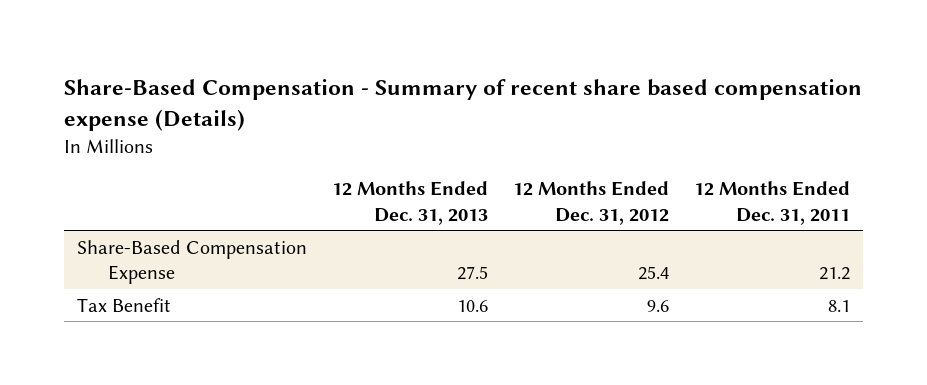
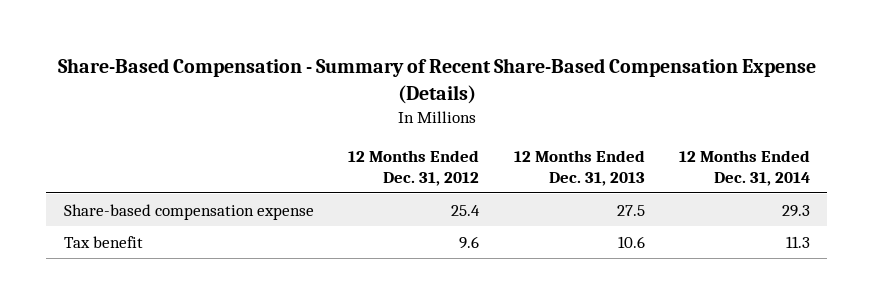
[64,79,863,131] Share-Based Compensation - Summary of recent share based compensation expense (Details) -> [57,58,816,105] Share-Based Compensation - Summary of Recent Share-Based Compensation Expense (Details)
[694,180,851,225] 12 Months Ended Dec. 31, 2011 -> none
none -> [679,150,811,186] 12 Months Ended Dec. 31, 2014
[76,239,307,285] Share-Based Compensation Expense -> [63,203,314,220] Share-based compensation expense
[76,297,171,312] Tax Benefit -> [63,235,143,248] Tax benefit

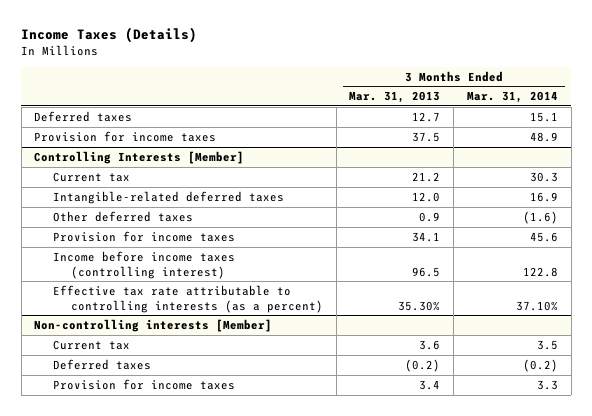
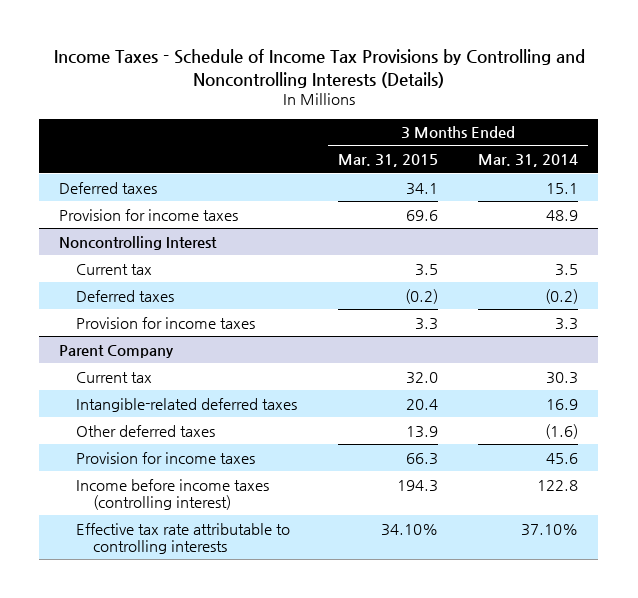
[21,27,198,44] Income Taxes (Details) -> [53,48,585,88] Income Taxes - Schedule of Income Tax Provisions by Controlling and Noncontrolling Interests (Details)
[349,91,441,104] Mar. 31, 2013 -> none
none -> [337,154,438,168] Mar. 31, 2015
[34,150,245,164] Controlling Interests [Member] -> none
none -> [59,235,218,250] Noncontrolling Interest
none -> [76,263,153,275] Current tax
none -> [76,289,175,302] Deferred taxes
none -> [76,316,256,329] Provision for income taxes
none -> [59,344,175,358] Parent Company
[34,318,273,332] Non-controlling interests [Member] -> none
[52,339,130,350] Current tax -> none
[52,358,151,370] Deferred taxes -> none
[52,378,235,390] Provision for income taxes -> none
[52,284,324,313] Effective tax rate attributable to controlling interests (as a percent) -> [76,522,291,554] Effective tax rate attributable to controlling interests

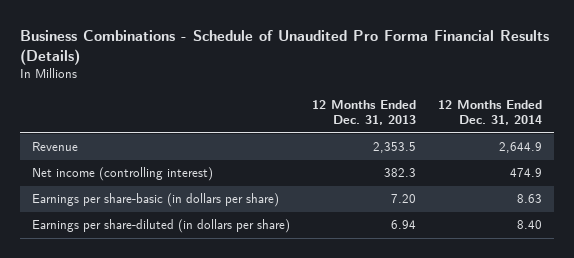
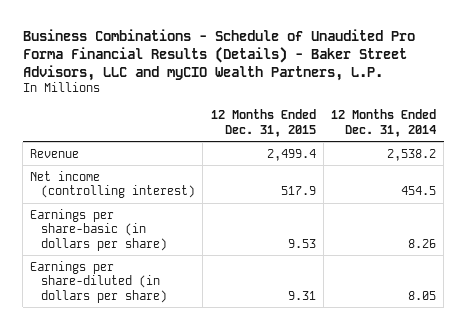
[20,29,550,65] Business Combinations - Schedule of Unaudited Pro Forma Financial Results (Details) -> [22,28,415,81] Business Combinations - Schedule of Unaudited Pro Forma Financial Results (Details) - Baker Street Advisors, LLC and myCIO Wealth Partners, L.P.
[311,99,416,126] 12 Months Ended Dec. 31, 2013 -> none
none -> [210,109,316,137] 12 Months Ended Dec. 31, 2015
[499,142,543,154] 2,644.9 -> [386,148,436,161] 2,538.2
[510,168,543,178] 474.9 -> [400,186,436,196] 454.5
[517,194,543,204] 8.63 -> [407,238,436,248] 8.26
[517,220,543,230] 8.40 -> [407,290,436,300] 8.05

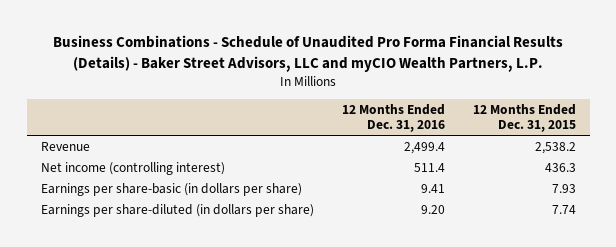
[330,109,436,137] 12 Months Ended Dec. 31, 2014 -> none
none -> [341,103,445,133] 12 Months Ended Dec. 31, 2016
[266,148,316,161] 2,499.4 -> [534,141,576,154] 2,538.2
[280,186,316,196] 517.9 -> [544,162,576,172] 436.3
[287,238,316,248] 9.53 -> [551,183,576,193] 7.93
[287,290,316,300] 9.31 -> [551,204,576,214] 7.74

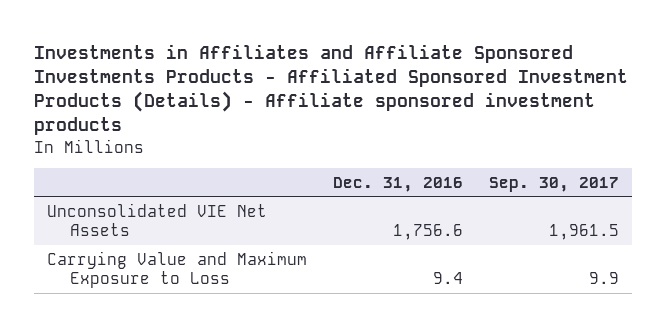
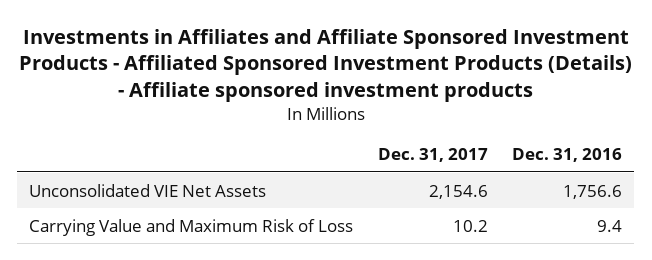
[34,43,629,136] Investments in Affiliates and Affiliate Sponsored Investments Products - Affiliated Sponsored Investment Products (Details) - Affiliate sponsored investment products -> [18,28,632,102] Investments in Affiliates and Affiliate Sponsored Investment Products - Affiliated Sponsored Investment Products (Details) - Affiliate sponsored investment products
[488,176,619,192] Sep. 30, 2017 -> none
none -> [377,148,488,163] Dec. 31, 2017
[47,250,308,289] Carrying Value and Maximum Exposure to Loss -> [29,218,354,236] Carrying Value and Maximum Risk of Loss

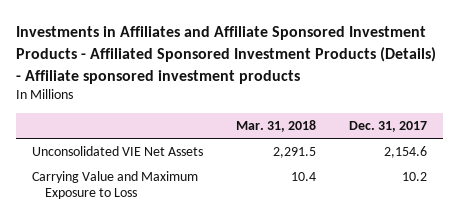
[512,148,623,163] Dec. 31, 2016 -> none
none -> [235,120,316,133] Mar. 31, 2018
[29,218,354,236] Carrying Value and Maximum Risk of Loss -> [31,171,198,200] Carrying Value and Maximum Exposure to Loss

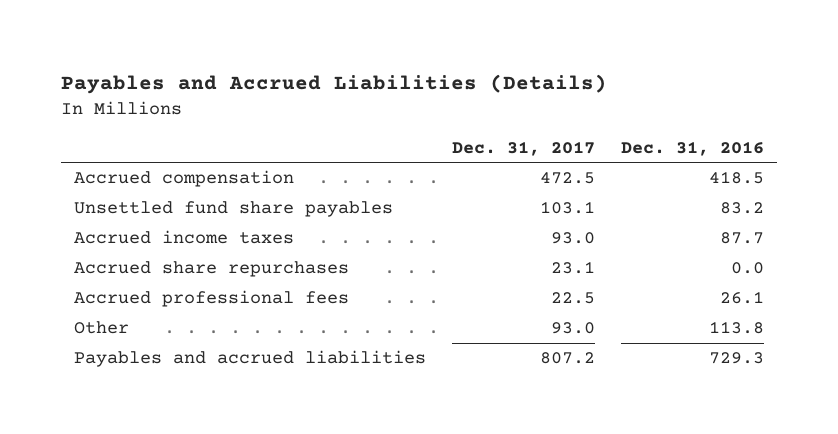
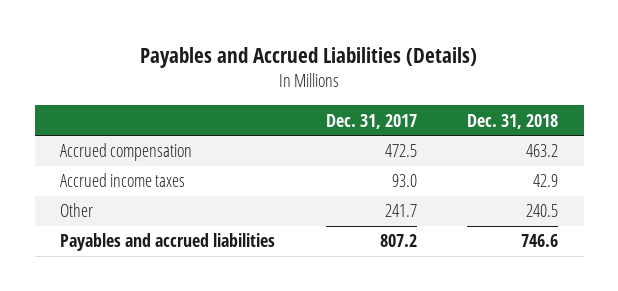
[620,140,764,156] Dec. 31, 2016 -> none
none -> [467,113,559,129] Dec. 31, 2018
[73,201,393,218] Unsettled fund share payables -> none
[73,261,349,278] Accrued share repurchases -> none
[73,290,349,308] Accrued professional fees -> none
[550,322,595,335] 93.0 -> [384,204,417,218] 241.7

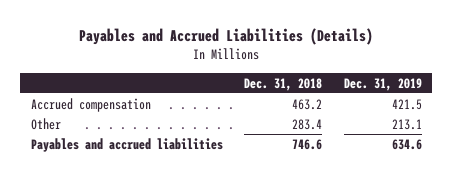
[325,113,417,129] Dec. 31, 2017 -> none
none -> [343,77,422,91] Dec. 31, 2019
[60,173,186,188] Accrued income taxes -> none
[526,204,559,218] 240.5 -> [292,118,323,130] 283.4

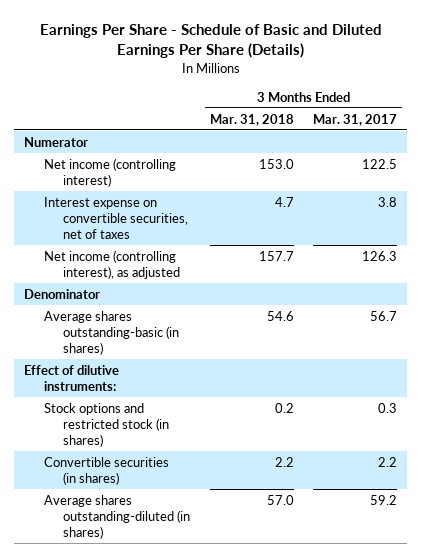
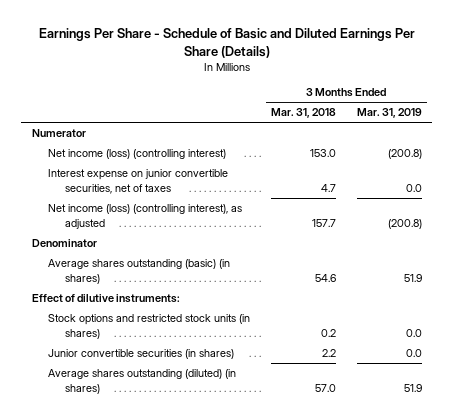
[313,113,398,126] Mar. 31, 2017 -> none
none -> [356,108,422,119] Mar. 31, 2019
[43,157,176,187] Net income (controlling interest) -> [48,149,227,160] Net income (loss) (controlling interest)
[43,196,189,239] Interest expense on convertible securities, net of taxes -> [48,169,229,194] Interest expense on junior convertible securities, net of taxes
[43,249,181,279] Net income (controlling interest), as adjusted -> [48,204,243,229] Net income (loss) (controlling interest), as adjusted
[43,310,180,355] Average shares outstanding-basic (in shares) -> [48,259,231,284] Average shares outstanding (basic) (in shares)
[43,402,170,447] Stock options and restricted stock (in shares) -> [48,314,251,339] Stock options and restricted stock units (in shares)
[43,456,169,485] Convertible securities (in shares) -> [48,349,235,360] Junior convertible securities (in shares)
[43,494,191,539] Average shares outstanding-diluted (in shares) -> [48,369,237,394] Average shares outstanding (diluted) (in shares)

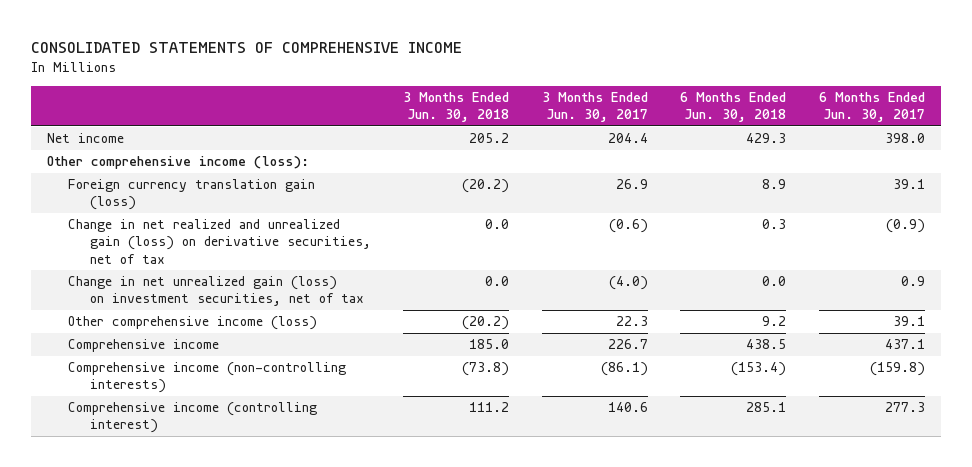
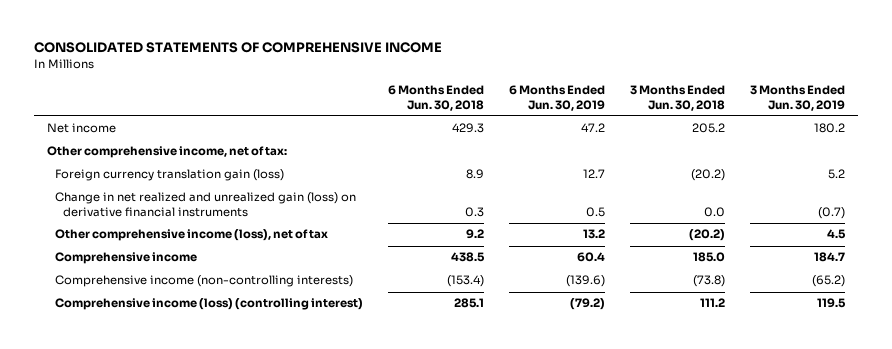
[541,92,648,123] 3 Months Ended Jun. 30, 2017 -> none
[819,92,926,123] 6 Months Ended Jun. 30, 2017 -> none
none -> [509,85,606,111] 6 Months Ended Jun. 30, 2019
none -> [750,85,846,111] 3 Months Ended Jun. 30, 2019
[46,156,309,170] Other comprehensive income (loss): -> [46,146,287,159] Other comprehensive income, net of tax:
[68,276,364,307] Change in net unrealized gain (loss) on investment securities, net of tax -> none
[68,219,371,264] Change in net realized and unrealized gain (loss) on derivative securities, net of tax -> [54,192,356,217] Change in net realized and unrealized gain (loss) on derivative financial instruments
[68,316,318,331] Other comprehensive income (loss) -> [54,229,328,242] Other comprehensive income (loss), net of tax
[68,402,318,434] Comprehensive income (controlling interest) -> [54,298,363,311] Comprehensive income (loss) (controlling interest)

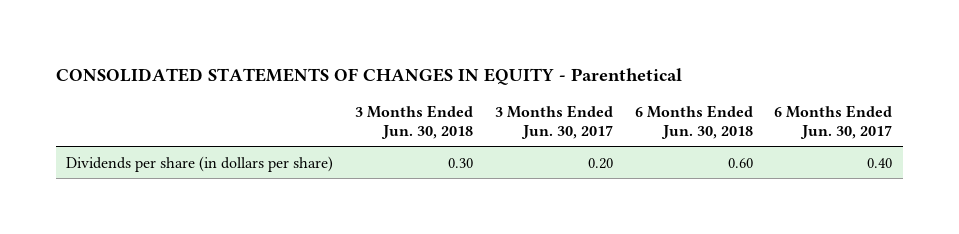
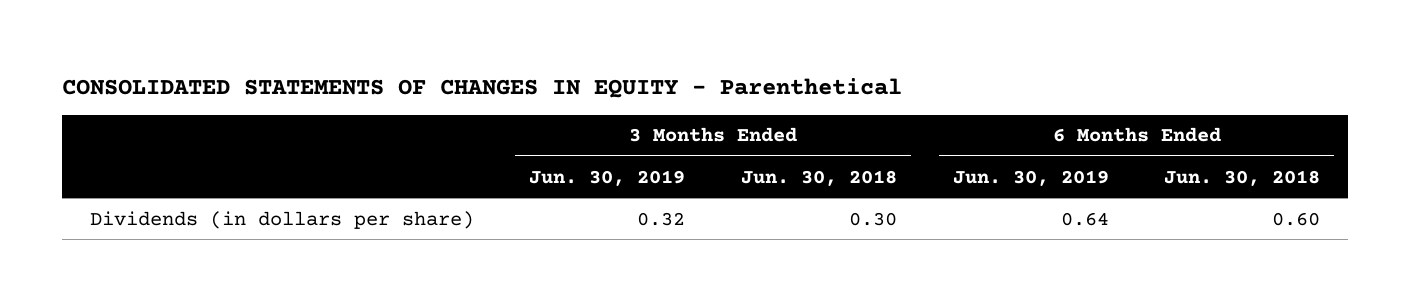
[494,105,613,139] 3 Months Ended Jun. 30, 2017 -> none
[774,105,893,139] 6 Months Ended Jun. 30, 2017 -> none
none -> [529,169,686,186] Jun. 30, 2019
none -> [952,169,1109,186] Jun. 30, 2019
[66,155,334,172] Dividends per share (in dollars per share) -> [89,210,474,229] Dividends (in dollars per share)

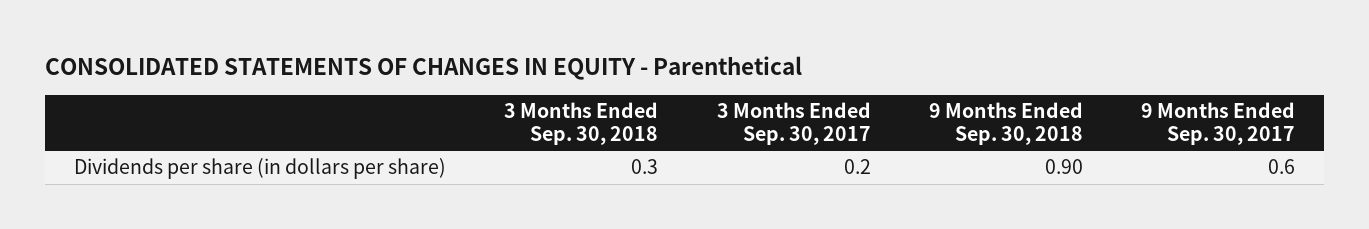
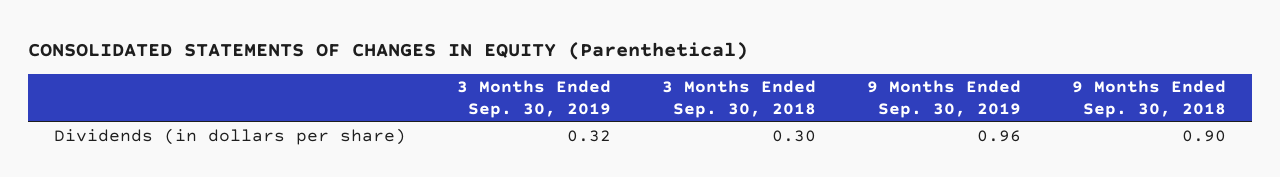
[45,56,803,81] CONSOLIDATED STATEMENTS OF CHANGES IN EQUITY - Parenthetical -> [28,42,749,61] CONSOLIDATED STATEMENTS OF CHANGES IN EQUITY (Parenthetical)
[716,101,871,146] 3 Months Ended Sep. 30, 2017 -> none
[1140,101,1295,146] 9 Months Ended Sep. 30, 2017 -> none
none -> [456,80,611,118] 3 Months Ended Sep. 30, 2019
none -> [867,80,1022,118] 9 Months Ended Sep. 30, 2019
[74,158,447,180] Dividends per share (in dollars per share) -> [53,128,406,146] Dividends (in dollars per share)
[631,159,659,175] 0.3 -> [772,130,817,143] 0.30

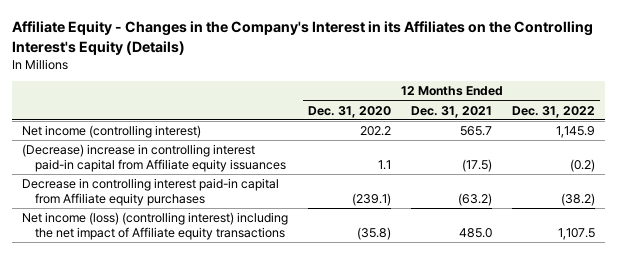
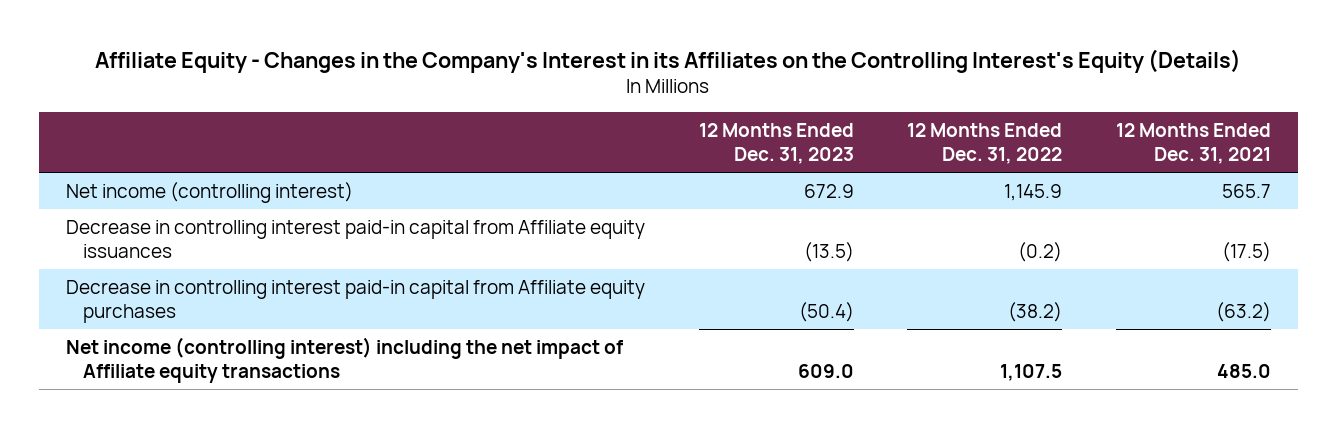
[308,105,392,118] Dec. 31, 2020 -> none
none -> [698,122,854,165] 12 Months Ended Dec. 31, 2023
[22,144,287,173] (Decrease) increase in controlling interest paid-in capital from Affiliate equity issuances -> [65,219,645,259] Decrease in controlling interest paid-in capital from Affiliate equity issuances
[22,212,289,241] Net income (loss) (controlling interest) including the net impact of Affiliate equity transactions -> [65,336,623,384] Net income (controlling interest) including the net impact of Affiliate equity transactions

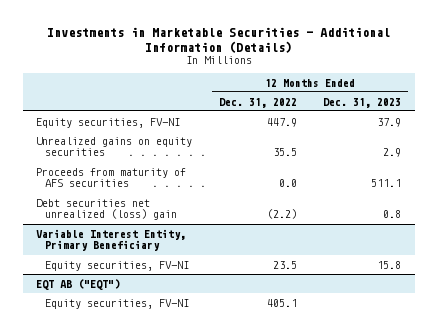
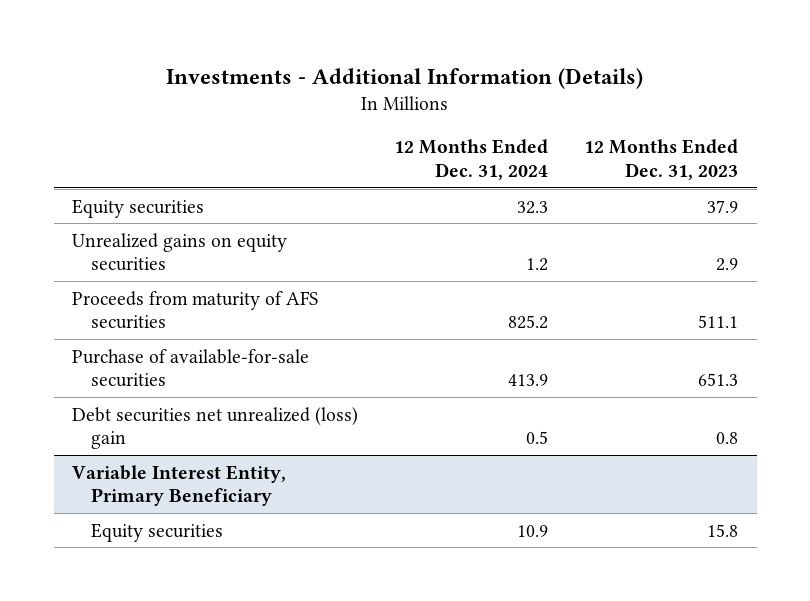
[46,27,390,53] Investments in Marketable Securities - Additional Information (Details) -> [166,67,644,89] Investments - Additional Information (Details)
[218,97,297,108] Dec. 31, 2022 -> none
none -> [394,139,549,181] 12 Months Ended Dec. 31, 2024
[36,117,181,128] Equity securities, FV-NI -> [71,198,204,218] Equity securities
none -> [71,348,309,388] Purchase of available-for-sale securities
[36,278,121,290] EQT AB ("EQT") -> none
[45,298,190,309] Equity securities, FV-NI -> none
[45,260,190,271] Equity securities, FV-NI -> [90,522,223,542] Equity securities

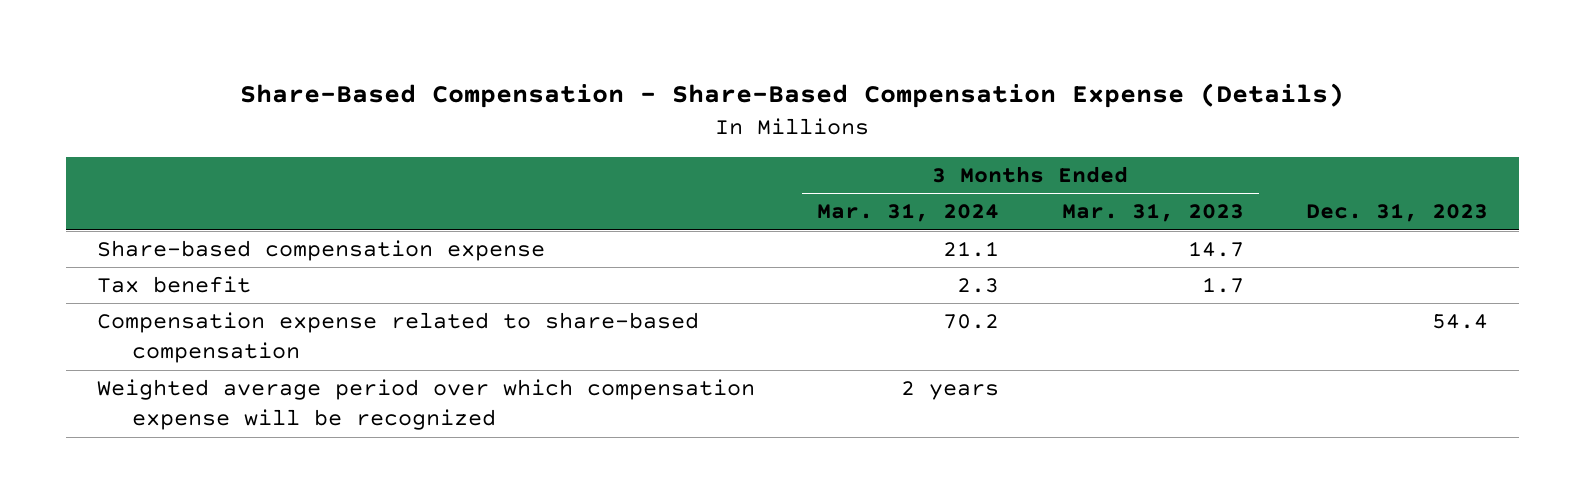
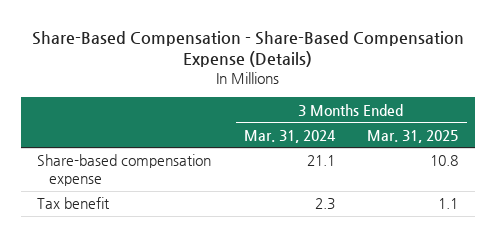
[1061,203,1244,223] Mar. 31, 2023 -> none
[1305,203,1488,223] Dec. 31, 2023 -> none
none -> [367,129,459,143] Mar. 31, 2025
[96,312,699,364] Compensation expense related to share-based compensation -> none
[96,379,755,431] Weighted average period over which compensation expense will be recognized -> none

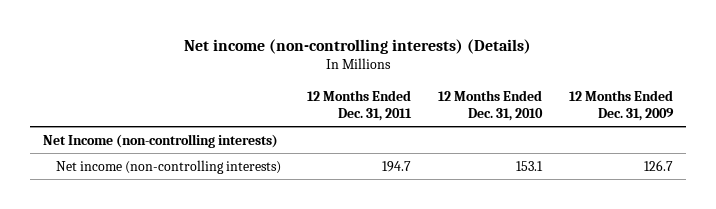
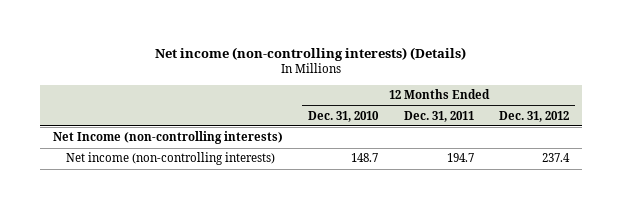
[568,89,674,121] 12 Months Ended Dec. 31, 2009 -> none
none -> [499,110,570,122] Dec. 31, 2012
[516,160,544,171] 153.1 -> [351,153,379,163] 148.7

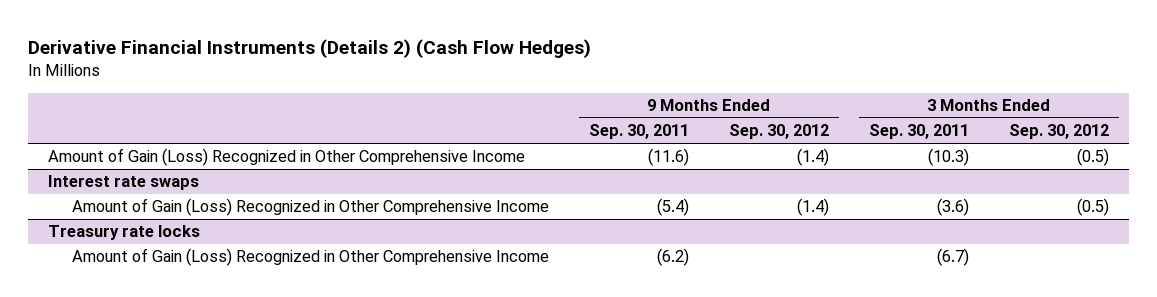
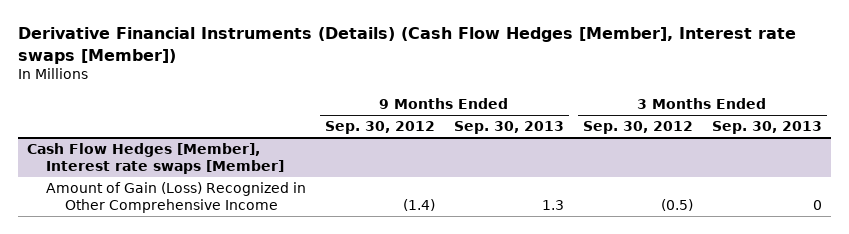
[27,38,591,58] Derivative Financial Instruments (Details 2) (Cash Flow Hedges) -> [17,27,796,64] Derivative Financial Instruments (Details) (Cash Flow Hedges [Member], Interest rate swaps [Member])
[588,124,689,140] Sep. 30, 2011 -> none
[868,124,969,140] Sep. 30, 2011 -> none
none -> [453,121,564,135] Sep. 30, 2013
none -> [711,121,822,135] Sep. 30, 2013
[47,148,525,167] Amount of Gain (Loss) Recognized in Other Comprehensive Income -> none
[47,175,199,191] Interest rate swaps -> none
none -> [27,143,285,174] Cash Flow Hedges [Member], Interest rate swaps [Member]
[47,225,200,241] Treasury rate locks -> none
[71,248,549,267] Amount of Gain (Loss) Recognized in Other Comprehensive Income -> none

